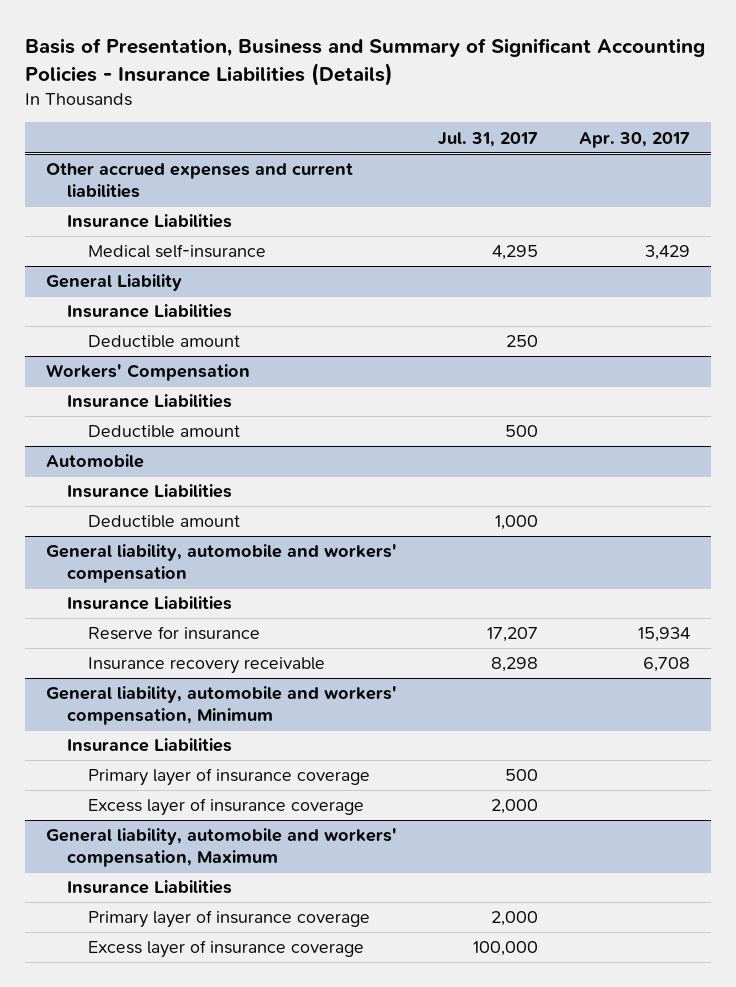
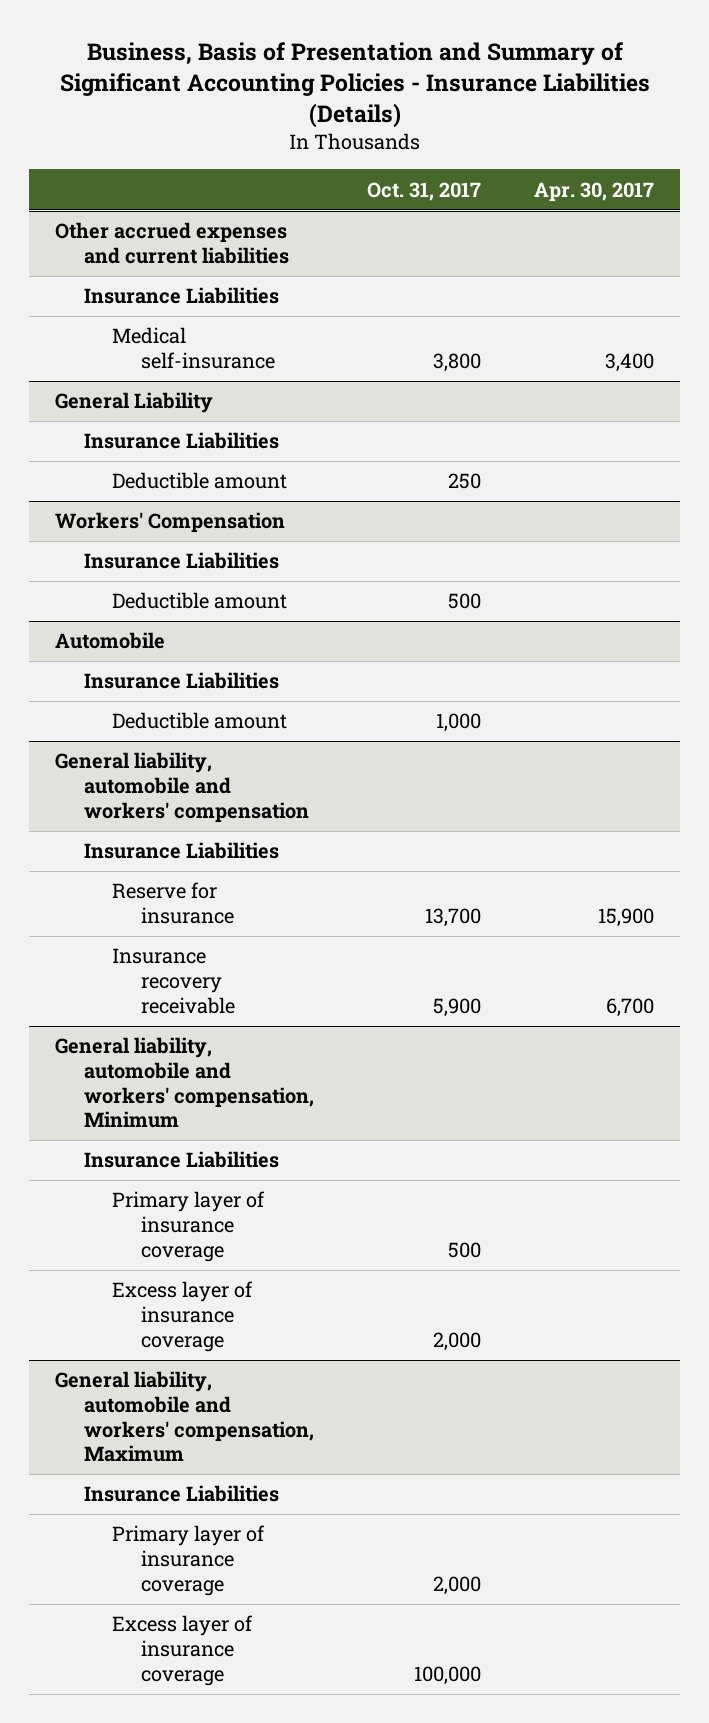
[25,38,706,86] Basis of Presentation, Business and Summary of Significant Accounting Policies - Insurance Liabilities (Details) -> [59,41,650,129] Business, Basis of Presentation and Summary of Significant Accounting Policies - Insurance Liabilities (Details)
[438,131,539,147] Jul. 31, 2017 -> none
none -> [366,181,481,201] Oct. 31, 2017
[645,245,691,261] 3,429 -> [604,353,654,373] 3,400
[638,627,691,643] 15,934 -> [597,908,654,928] 15,900
[643,657,691,673] 6,708 -> [605,997,654,1017] 6,700

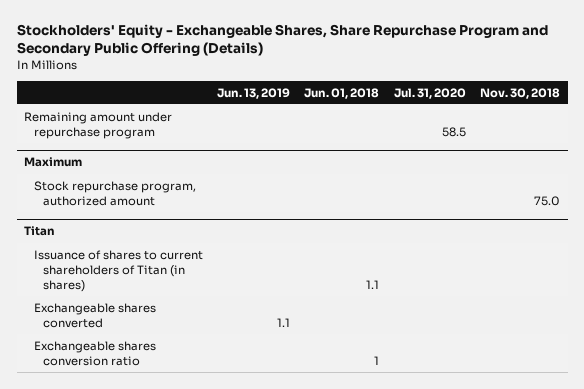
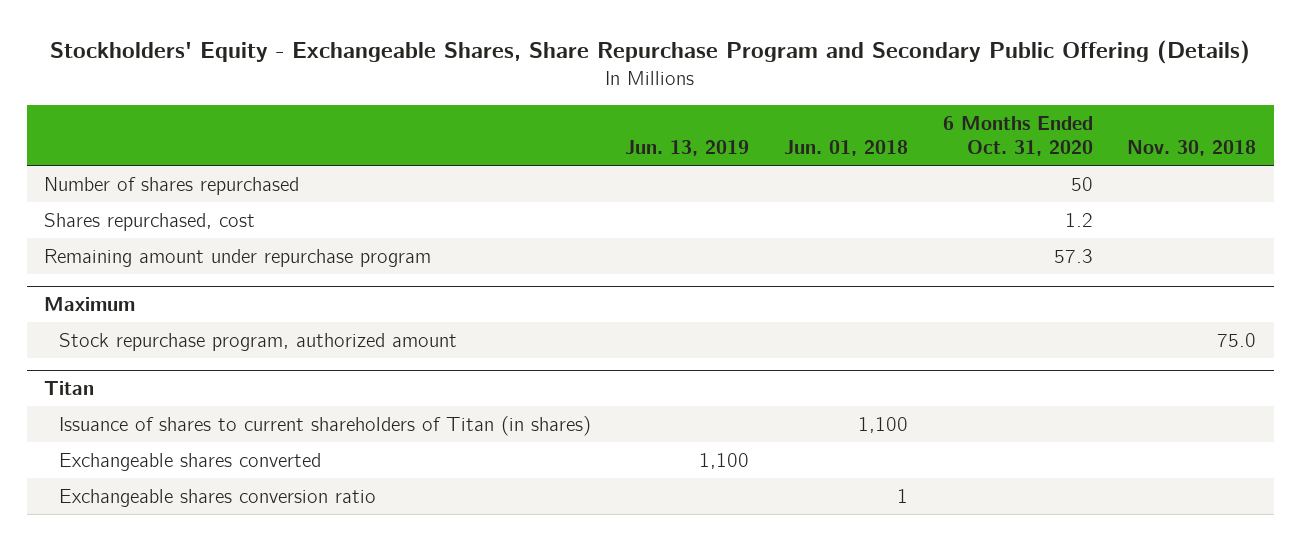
[393,87,466,99] Jul. 31, 2020 -> none
none -> [942,115,1093,157] 6 Months Ended Oct. 31, 2020
none -> [44,176,300,195] Number of shares repurchased
none -> [44,212,256,231] Shares repurchased, cost
[366,279,380,289] 1.1 -> [858,416,909,433] 1,100
[276,317,290,327] 1.1 -> [699,452,750,469] 1,100

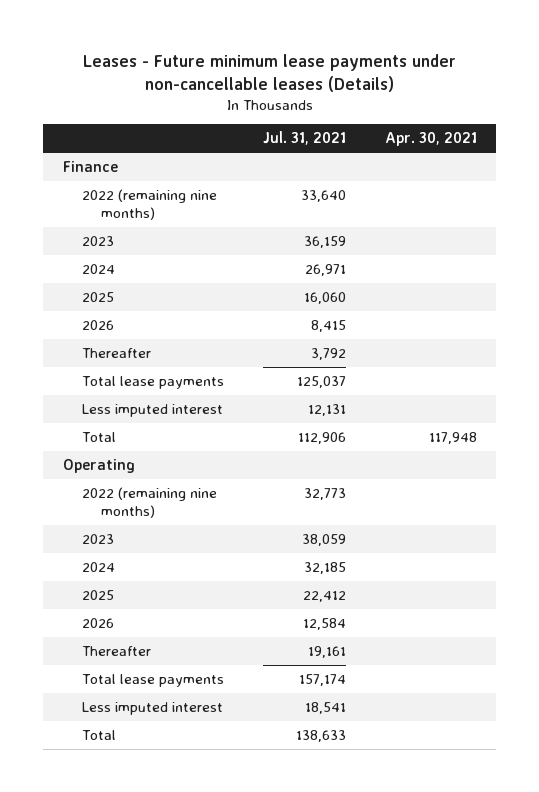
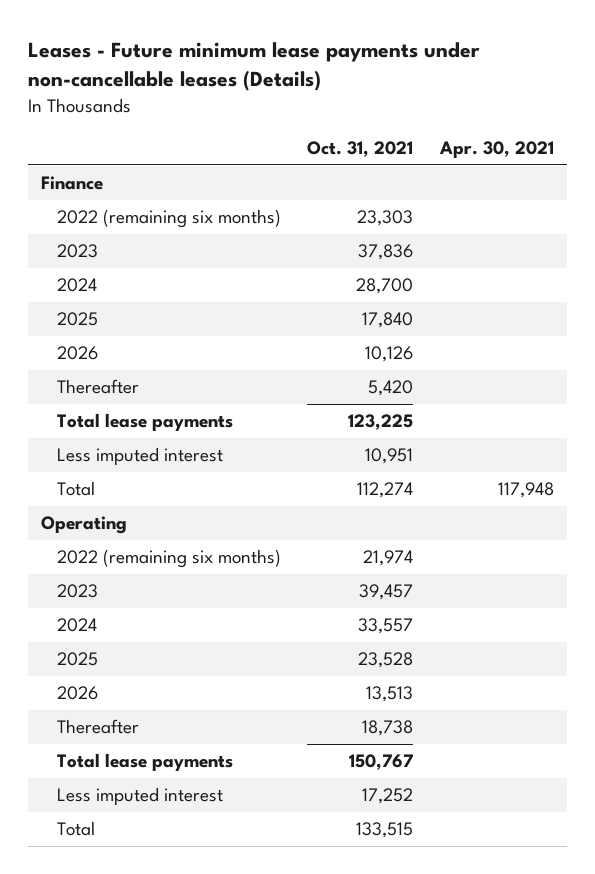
[262,131,346,146] Jul. 31, 2021 -> none
none -> [307,140,414,157] Oct. 31, 2021
[81,189,217,220] 2022 (remaining nine months) -> [56,209,281,229] 2022 (remaining six months)
[81,487,217,518] 2022 (remaining nine months) -> [56,549,281,569] 2022 (remaining six months)

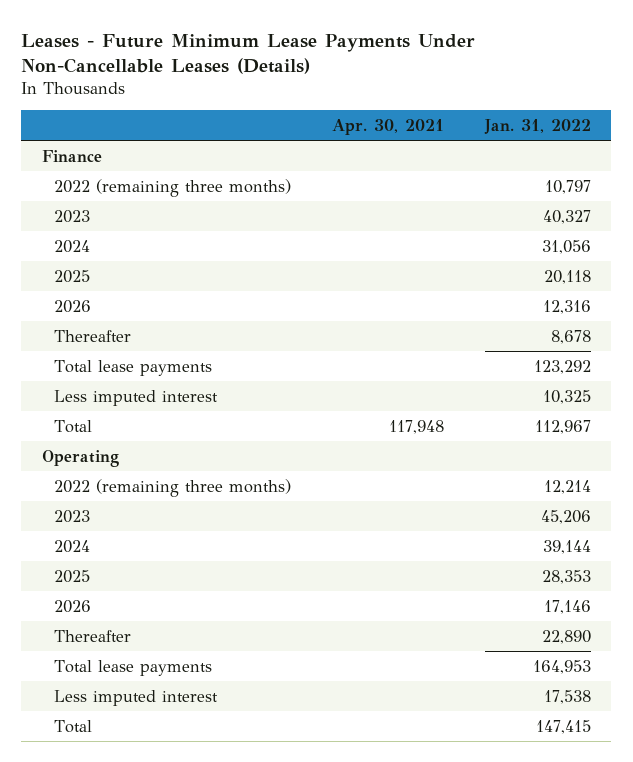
[28,42,481,92] Leases - Future minimum lease payments under non-cancellable leases (Details) -> [21,33,476,75] Leases - Future Minimum Lease Payments Under Non-Cancellable Leases (Details)
[307,140,414,157] Oct. 31, 2021 -> none
none -> [483,118,591,134] Jan. 31, 2022
[56,209,281,229] 2022 (remaining six months) -> [53,178,291,197] 2022 (remaining three months)
[56,549,281,569] 2022 (remaining six months) -> [53,478,291,497] 2022 (remaining three months)

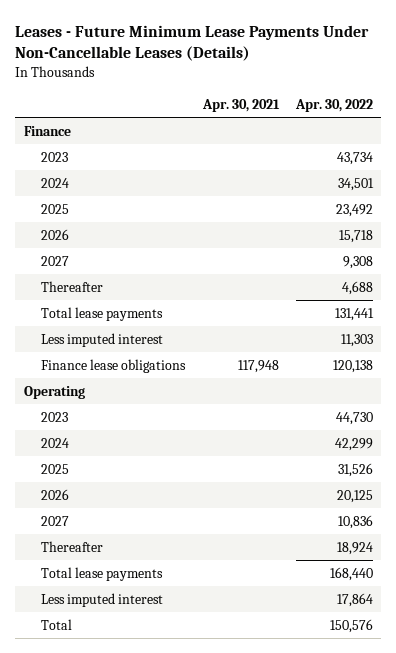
[483,118,591,134] Jan. 31, 2022 -> none
none -> [294,98,373,112] Apr. 30, 2022
[53,178,291,197] 2022 (remaining three months) -> none
none -> [41,255,70,266] 2027
[53,419,92,433] Total -> [41,358,187,373] Finance lease obligations
[53,478,291,497] 2022 (remaining three months) -> none
none -> [41,515,70,526] 2027

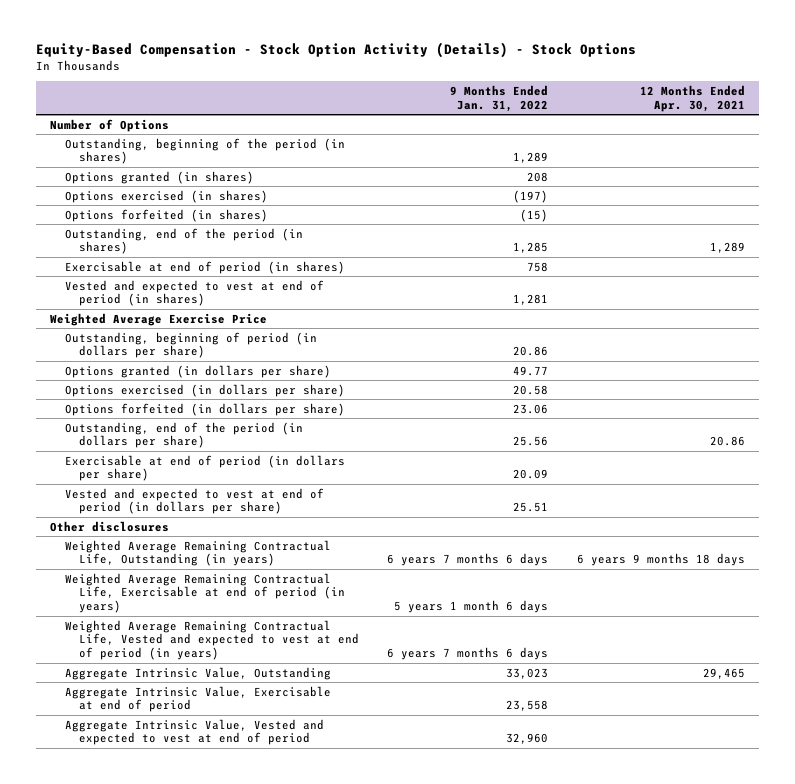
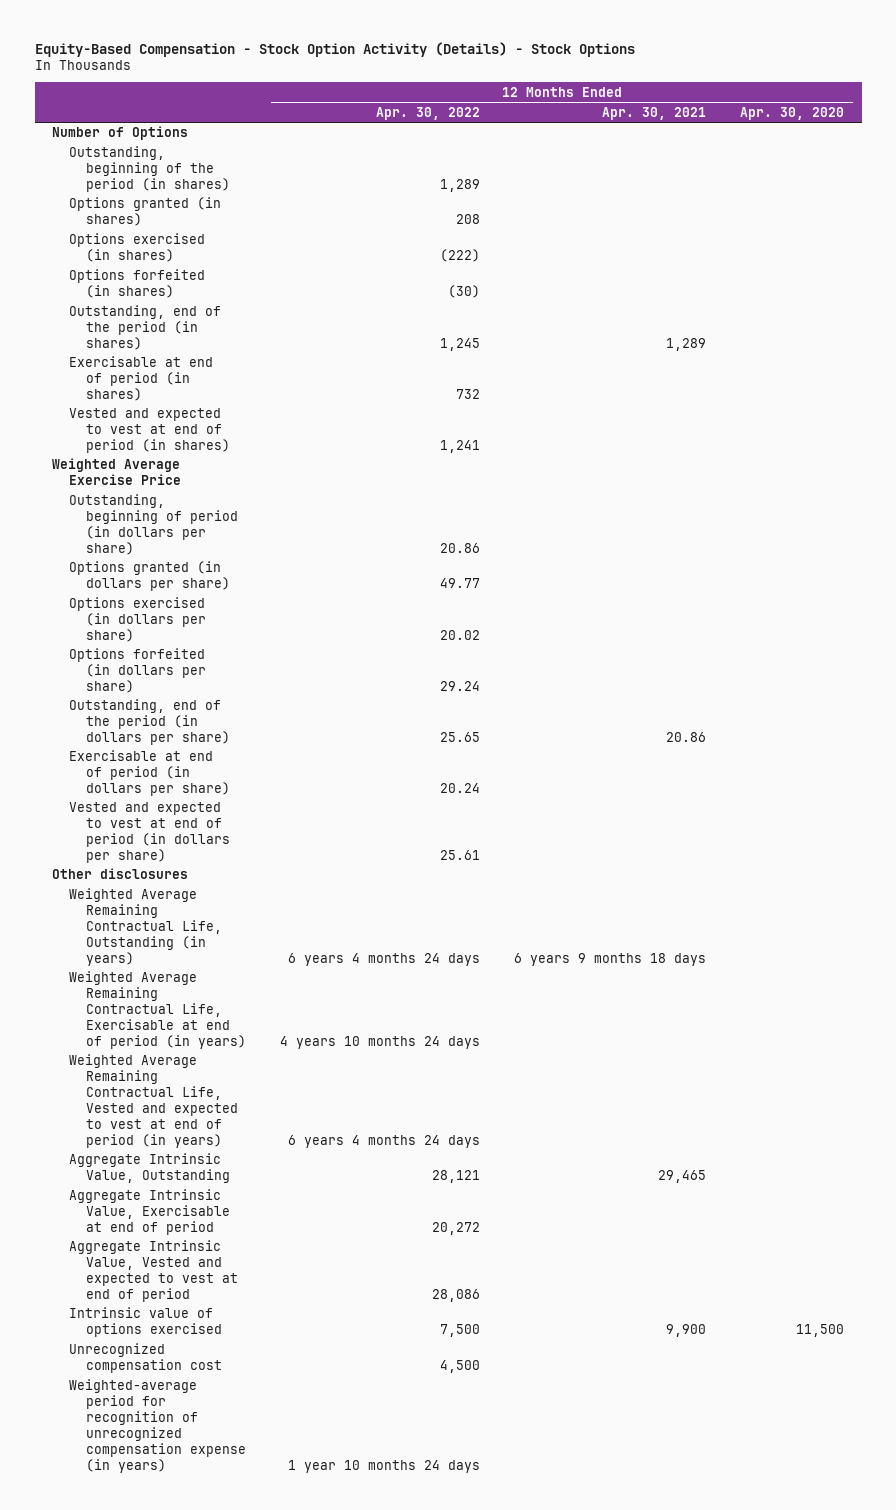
[450,84,549,112] 9 Months Ended Jan. 31, 2022 -> none
none -> [375,106,480,120] Apr. 30, 2022
none -> [740,106,845,120] Apr. 30, 2020
none -> [68,1307,222,1338] Intrinsic value of options exercised
none -> [68,1343,222,1374] Unrecognized compensation cost
none -> [68,1379,246,1473] Weighted-average period for recognition of unrecognized compensation expense (in years)

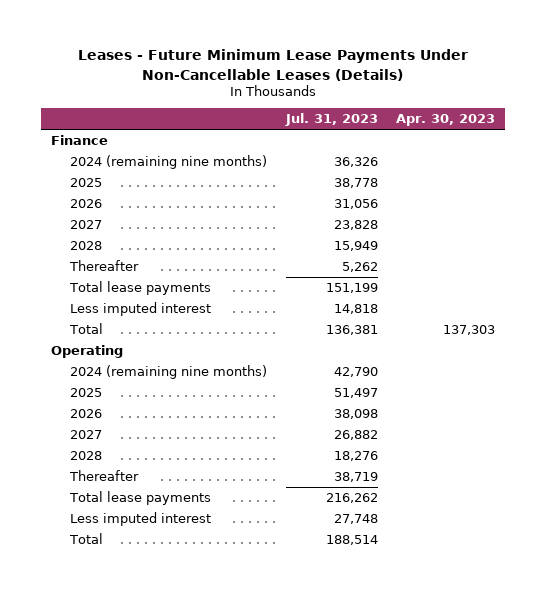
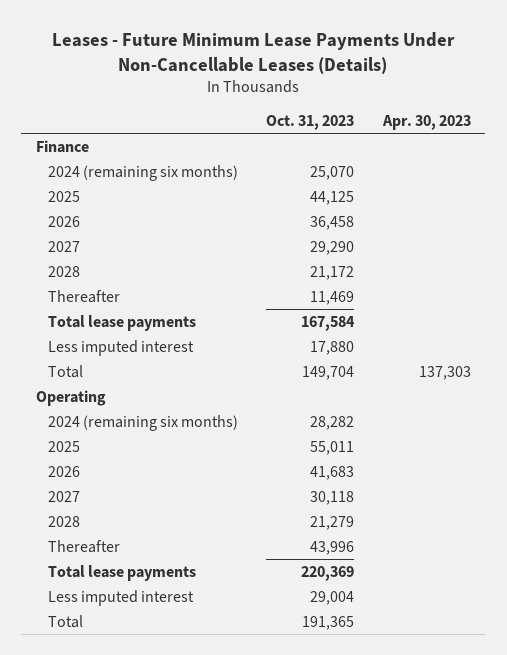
[284,113,378,127] Jul. 31, 2023 -> none
none -> [266,115,355,131] Oct. 31, 2023
[69,154,267,169] 2024 (remaining nine months) -> [47,164,238,181] 2024 (remaining six months)
[69,364,267,379] 2024 (remaining nine months) -> [47,414,238,431] 2024 (remaining six months)

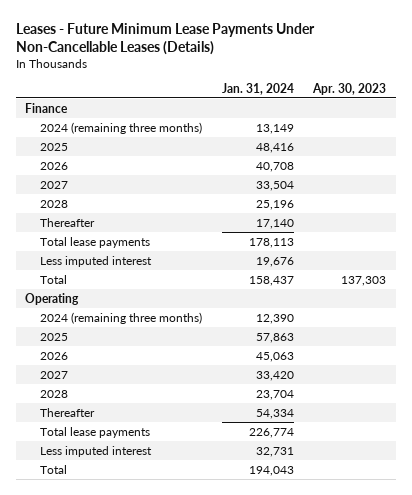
[266,115,355,131] Oct. 31, 2023 -> none
none -> [221,82,294,95] Jan. 31, 2024
[47,164,238,181] 2024 (remaining six months) -> [40,121,203,134] 2024 (remaining three months)
[47,414,238,431] 2024 (remaining six months) -> [40,311,203,324] 2024 (remaining three months)

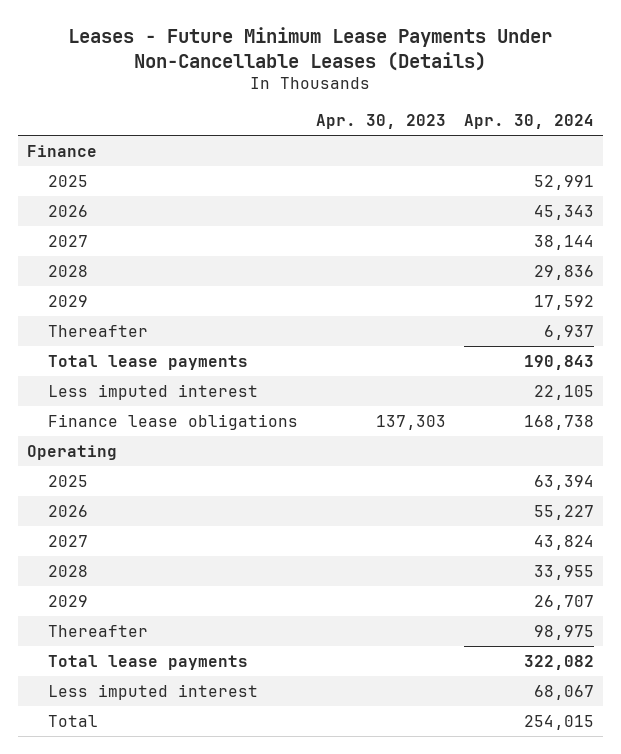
[221,82,294,95] Jan. 31, 2024 -> none
none -> [463,114,594,130] Apr. 30, 2024
[40,121,203,134] 2024 (remaining three months) -> none
none -> [47,294,88,307] 2029
[40,274,68,284] Total -> [47,413,298,430] Finance lease obligations
[40,311,203,324] 2024 (remaining three months) -> none
none -> [47,594,88,607] 2029

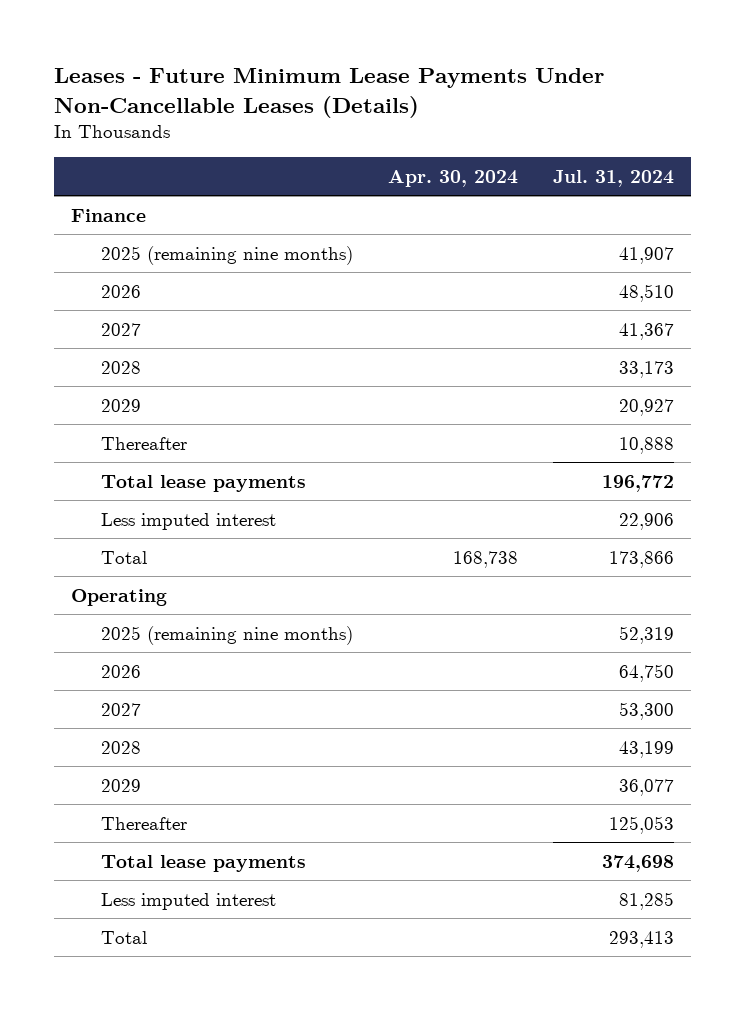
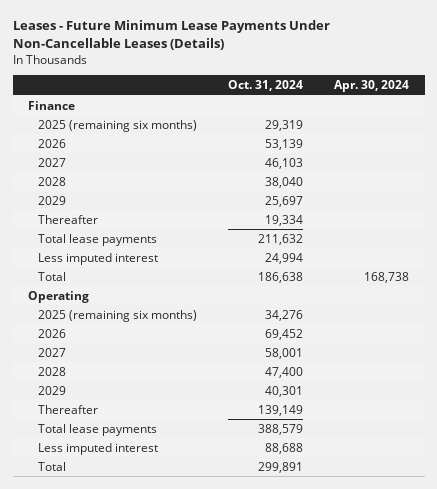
[552,169,674,187] Jul. 31, 2024 -> none
none -> [227,80,303,92] Oct. 31, 2024
[101,245,354,265] 2025 (remaining nine months) -> [37,119,197,132] 2025 (remaining six months)
[101,625,354,645] 2025 (remaining nine months) -> [37,309,197,322] 2025 (remaining six months)

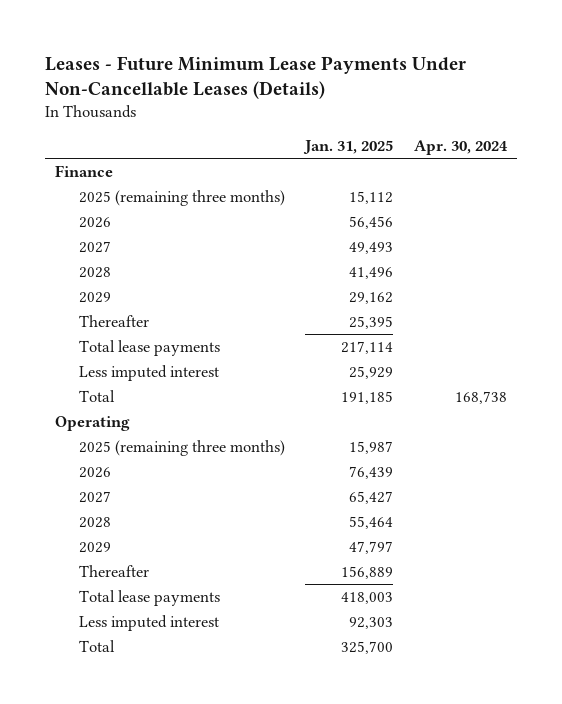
[227,80,303,92] Oct. 31, 2024 -> none
none -> [303,140,394,155] Jan. 31, 2025
[37,119,197,132] 2025 (remaining six months) -> [78,189,285,206] 2025 (remaining three months)
[37,309,197,322] 2025 (remaining six months) -> [78,439,285,456] 2025 (remaining three months)

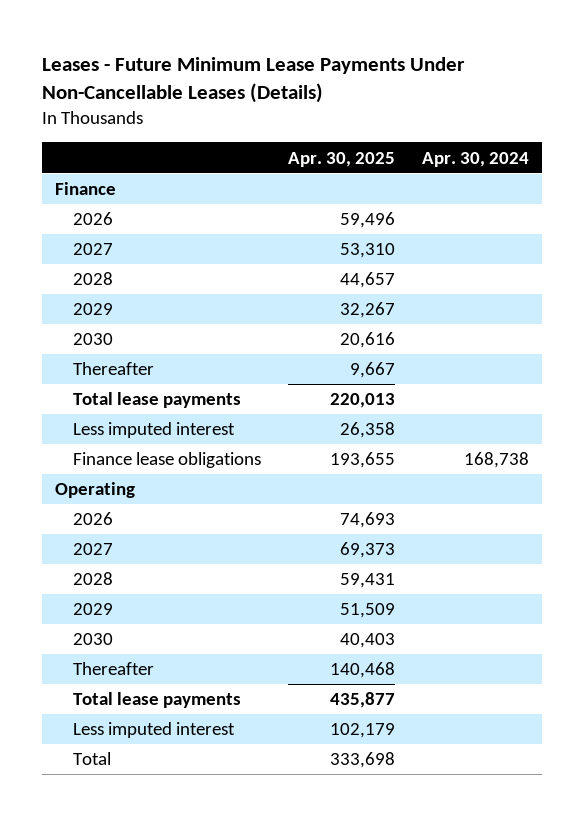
[303,140,394,155] Jan. 31, 2025 -> none
none -> [288,151,396,167] Apr. 30, 2025
[78,189,285,206] 2025 (remaining three months) -> none
none -> [73,333,114,346] 2030
[78,389,115,402] Total -> [73,452,262,469] Finance lease obligations
[78,439,285,456] 2025 (remaining three months) -> none
none -> [73,633,114,646] 2030

